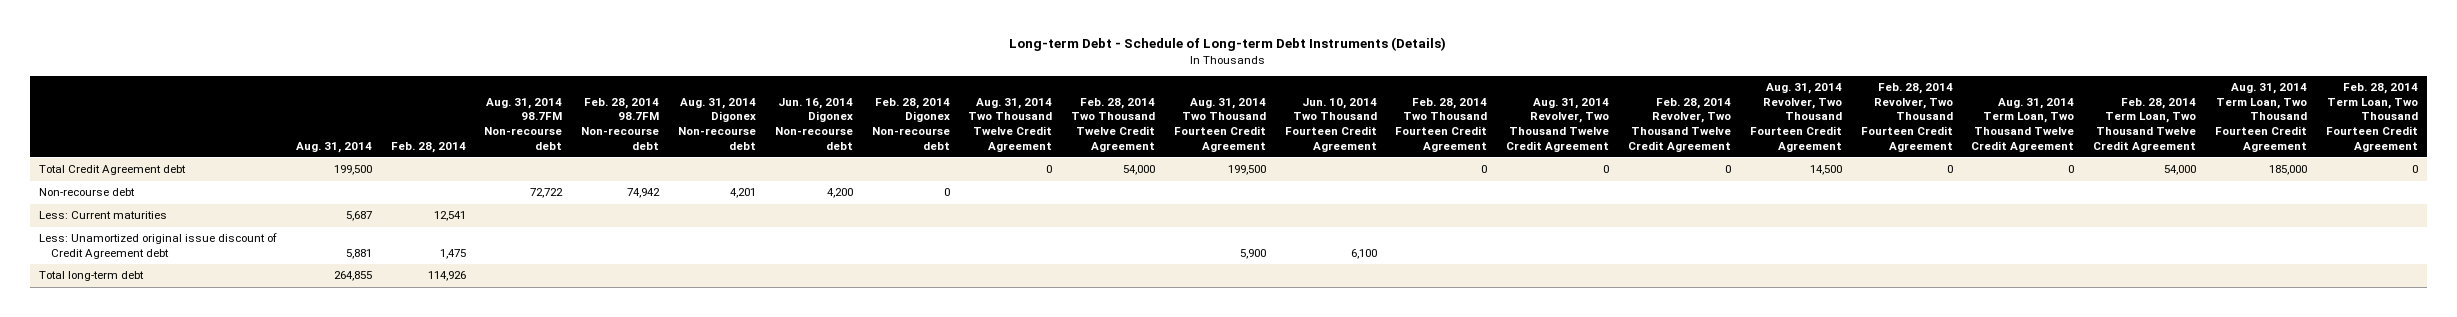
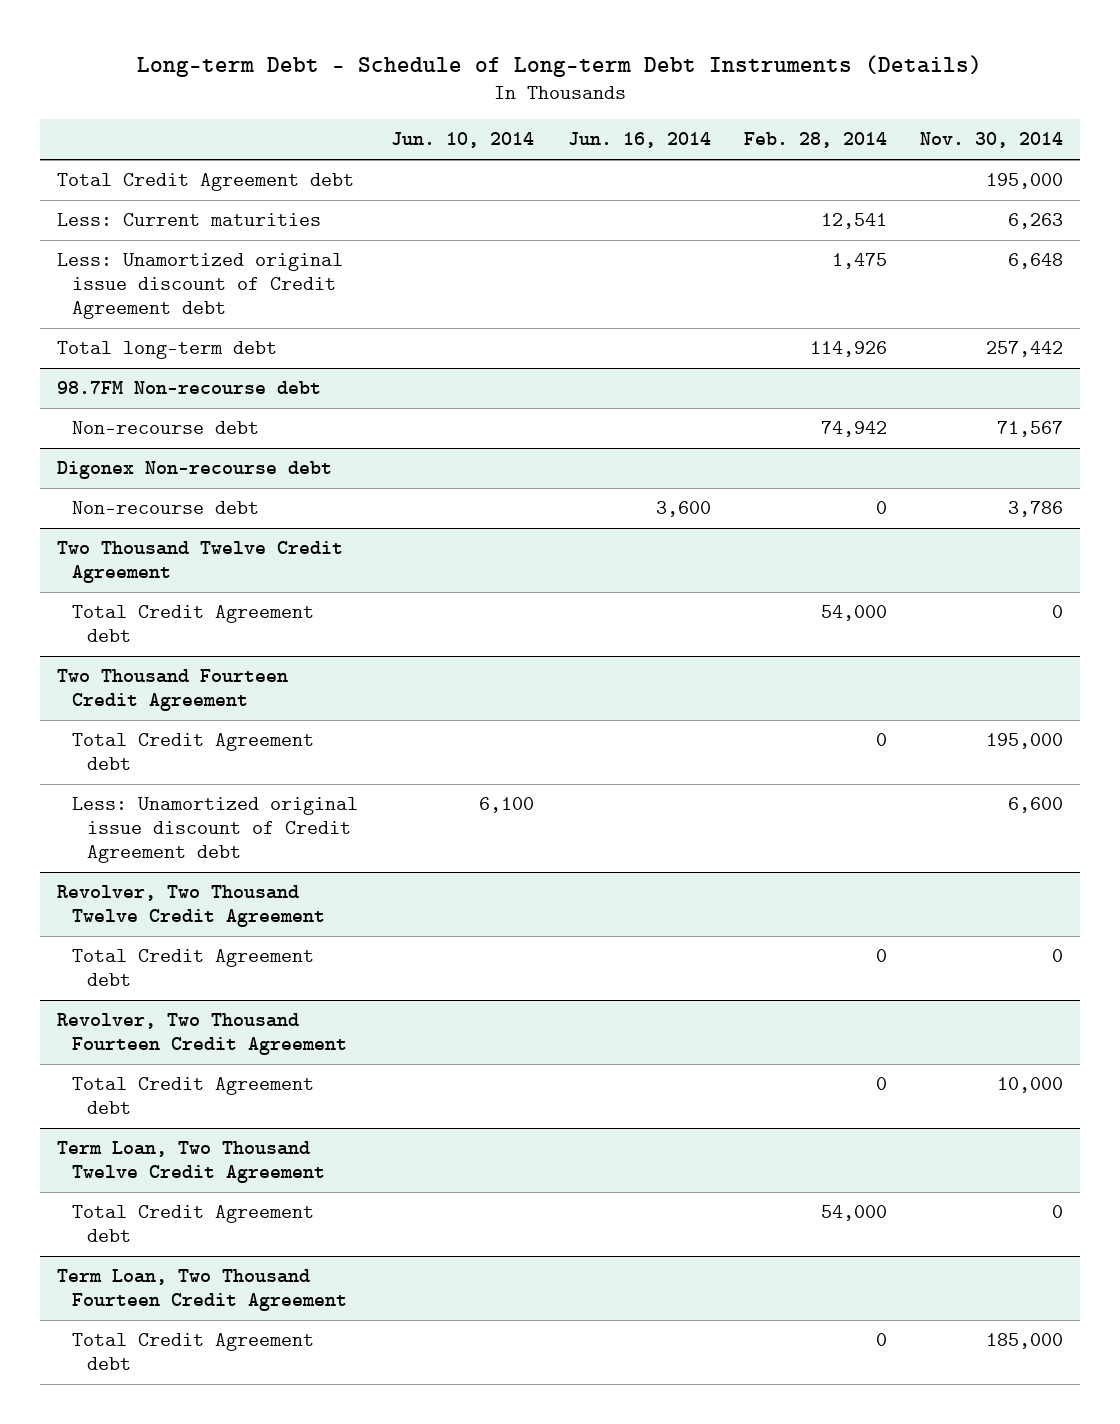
[295,141,372,153] Aug. 31, 2014 -> none
[484,97,563,150] Aug. 31, 2014 98.7FM Non-recourse debt -> none
[581,97,660,150] Feb. 28, 2014 98.7FM Non-recourse debt -> none
[678,97,757,150] Aug. 31, 2014 Digonex Non-recourse debt -> none
[774,97,853,150] Jun. 16, 2014 Digonex Non-recourse debt -> none
[871,97,950,150] Feb. 28, 2014 Digonex Non-recourse debt -> none
[968,97,1053,152] Aug. 31, 2014 Two Thousand Twelve Credit Agreement -> none
[1071,97,1156,152] Feb. 28, 2014 Two Thousand Twelve Credit Agreement -> none
[1173,97,1266,152] Aug. 31, 2014 Two Thousand Fourteen Credit Agreement -> none
[1284,97,1377,152] Jun. 10, 2014 Two Thousand Fourteen Credit Agreement -> none
[1395,97,1488,152] Feb. 28, 2014 Two Thousand Fourteen Credit Agreement -> none
[1506,97,1610,152] Aug. 31, 2014 Revolver, Two Thousand Twelve Credit Agreement -> none
[1628,97,1732,152] Feb. 28, 2014 Revolver, Two Thousand Twelve Credit Agreement -> none
[1749,83,1842,152] Aug. 31, 2014 Revolver, Two Thousand Fourteen Credit Agreement -> none
[1860,83,1953,152] Feb. 28, 2014 Revolver, Two Thousand Fourteen Credit Agreement -> none
[1971,97,2075,152] Aug. 31, 2014 Term Loan, Two Thousand Twelve Credit Agreement -> none
[2093,97,2197,152] Feb. 28, 2014 Term Loan, Two Thousand Twelve Credit Agreement -> none
[2214,83,2307,152] Aug. 31, 2014 Term Loan, Two Thousand Fourteen Credit Agreement -> none
[2325,83,2418,152] Feb. 28, 2014 Term Loan, Two Thousand Fourteen Credit Agreement -> none
none -> [391,132,535,149] Jun. 10, 2014
none -> [567,132,711,149] Jun. 16, 2014
none -> [920,132,1064,149] Nov. 30, 2014
[39,188,136,197] Non-recourse debt -> none
none -> [56,381,321,395] 98.7FM Non-recourse debt
none -> [72,421,260,435] Non-recourse debt
none -> [56,461,332,480] Digonex Non-recourse debt
none -> [72,501,260,515] Non-recourse debt
none -> [56,541,343,584] Two Thousand Twelve Credit Agreement
none -> [72,605,315,643] Total Credit Agreement debt
none -> [56,669,288,712] Two Thousand Fourteen Credit Agreement
none -> [72,733,315,771] Total Credit Agreement debt
none -> [72,797,359,864] Less: Unamortized original issue discount of Credit Agreement debt
none -> [56,885,326,928] Revolver, Two Thousand Twelve Credit Agreement
none -> [72,949,315,987] Total Credit Agreement debt
none -> [56,1013,348,1056] Revolver, Two Thousand Fourteen Credit Agreement
none -> [72,1077,315,1115] Total Credit Agreement debt
none -> [56,1141,326,1184] Term Loan, Two Thousand Twelve Credit Agreement
none -> [72,1205,315,1243] Total Credit Agreement debt
none -> [56,1269,348,1312] Term Loan, Two Thousand Fourteen Credit Agreement
none -> [72,1333,315,1371] Total Credit Agreement debt

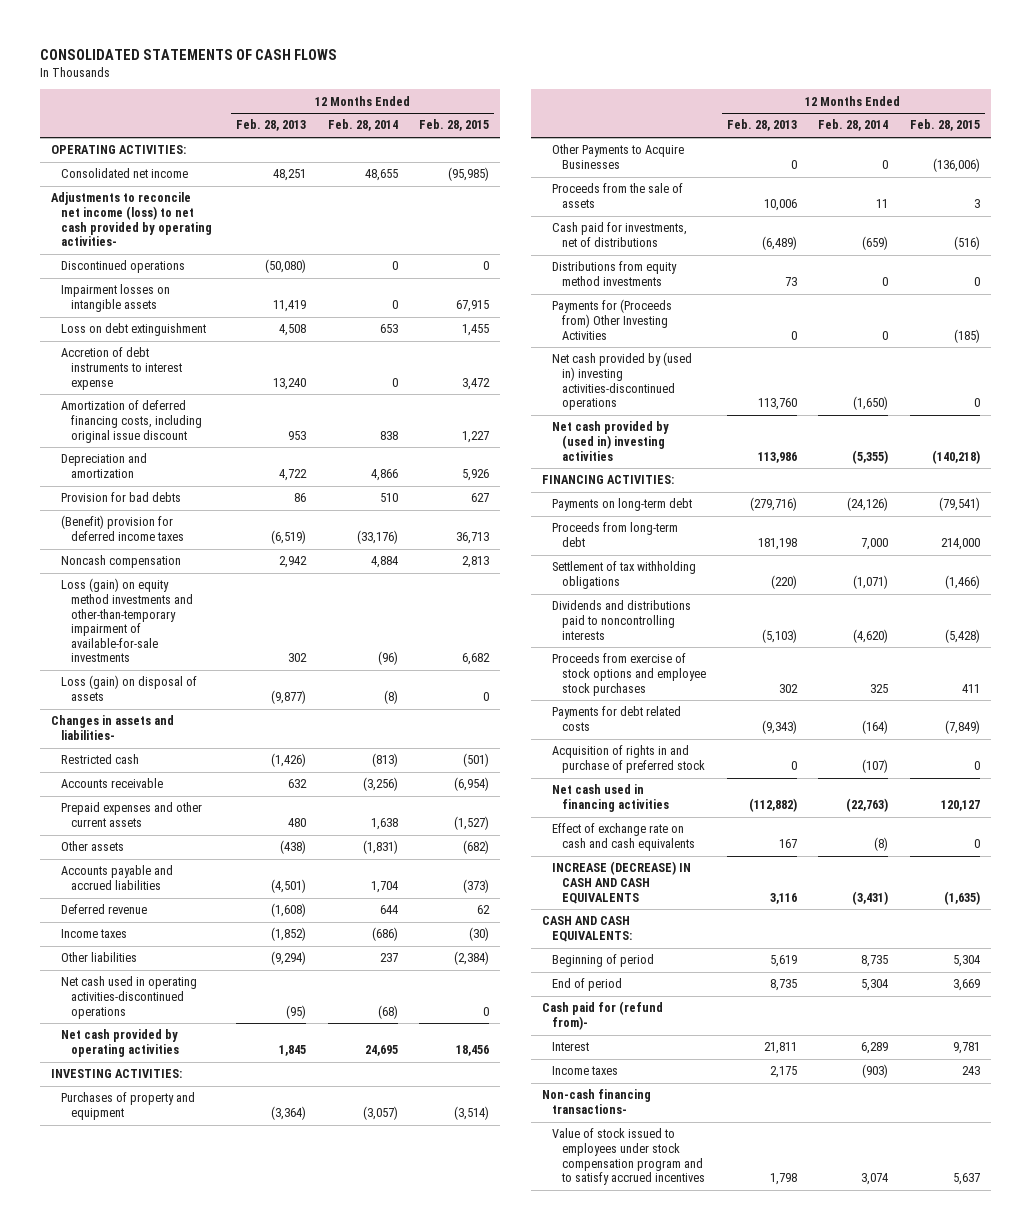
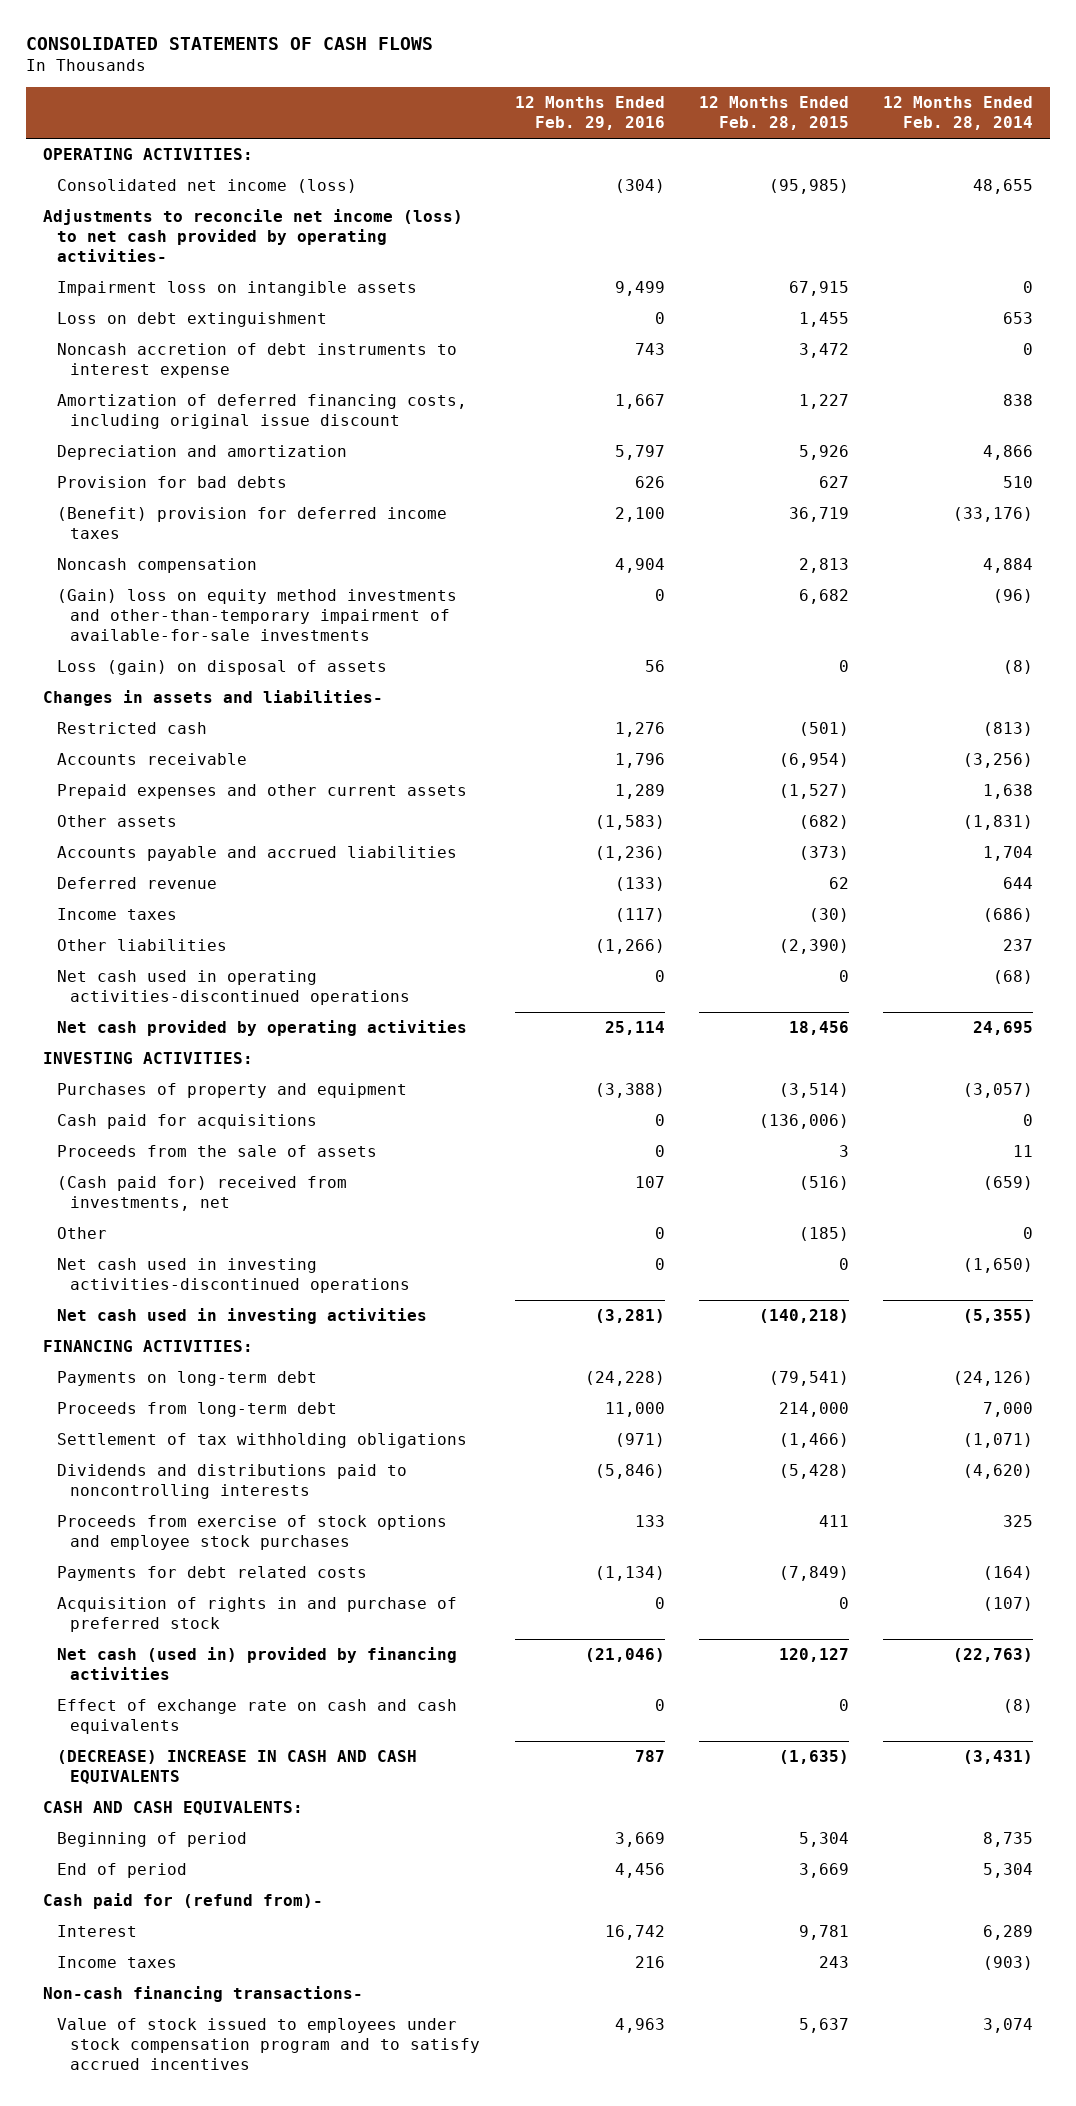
[236,119,307,132] Feb. 28, 2013 -> none
none -> [514,96,665,131] 12 Months Ended Feb. 29, 2016
[60,168,188,179] Consolidated net income -> [56,179,357,194] Consolidated net income (loss)
[60,260,185,274] Discontinued operations -> none
[60,284,170,313] Impairment losses on intangible assets -> [56,281,417,297] Impairment loss on intangible assets
[60,347,182,390] Accretion of debt instruments to interest expense -> [56,343,457,379] Noncash accretion of debt instruments to interest expense
[455,532,489,545] 36,713 -> [788,507,849,523] 36,719
[60,578,193,663] Loss (gain) on equity method investments and other-than-temporary impairment of available-for-sale investments -> [56,589,457,642] (Gain) loss on equity method investments and other-than-temporary impairment of available-for-sale investments
[453,951,489,966] (2,384) -> [778,939,849,955] (2,390)
[551,144,684,170] Other Payments to Acquire Businesses -> [56,1114,317,1130] Cash paid for acquisitions
[551,261,677,287] Distributions from equity method investments -> none
[551,222,687,248] Cash paid for investments, net of distributions -> [56,1176,347,1212] (Cash paid for) received from investments, net
[551,299,672,340] Payments for (Proceeds from) Other Investing Activities -> [56,1227,107,1240] Other
[551,352,692,411] Net cash provided by (used in) investing activities-discontinued operations -> [56,1258,411,1294] Net cash used in investing activities-discontinued operations
[551,421,669,461] Net cash provided by (used in) investing activities -> [56,1308,427,1325] Net cash used in investing activities
[551,784,669,813] Net cash used in financing activities -> [56,1647,457,1681] Net cash (used in) provided by financing activities
[551,861,691,904] INCREASE (DECREASE) IN CASH AND CASH EQUIVALENTS -> [56,1750,417,1785] (DECREASE) INCREASE IN CASH AND CASH EQUIVALENTS

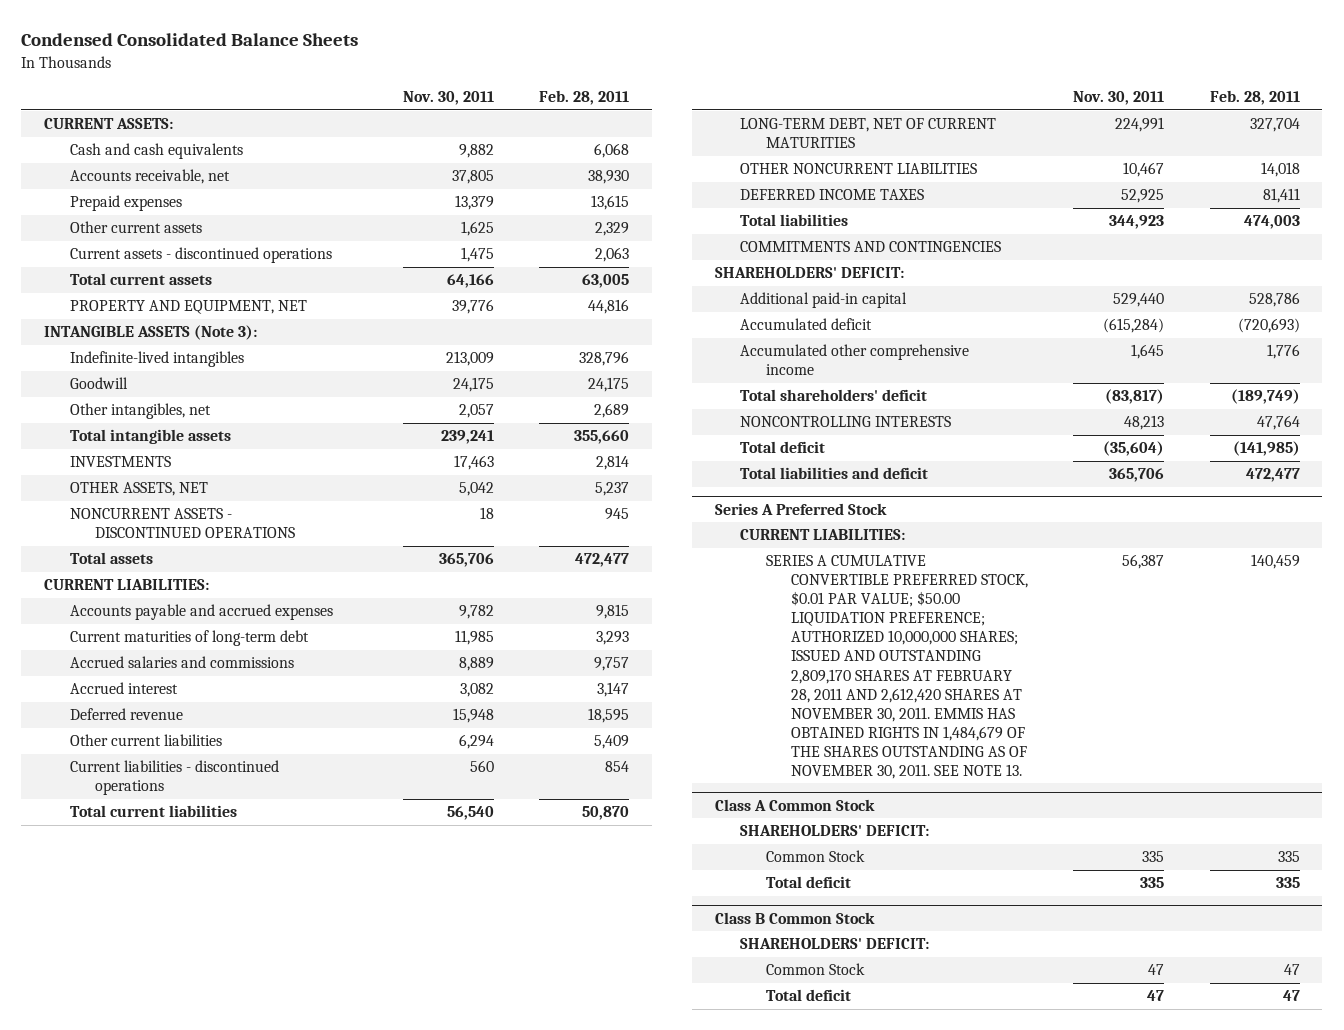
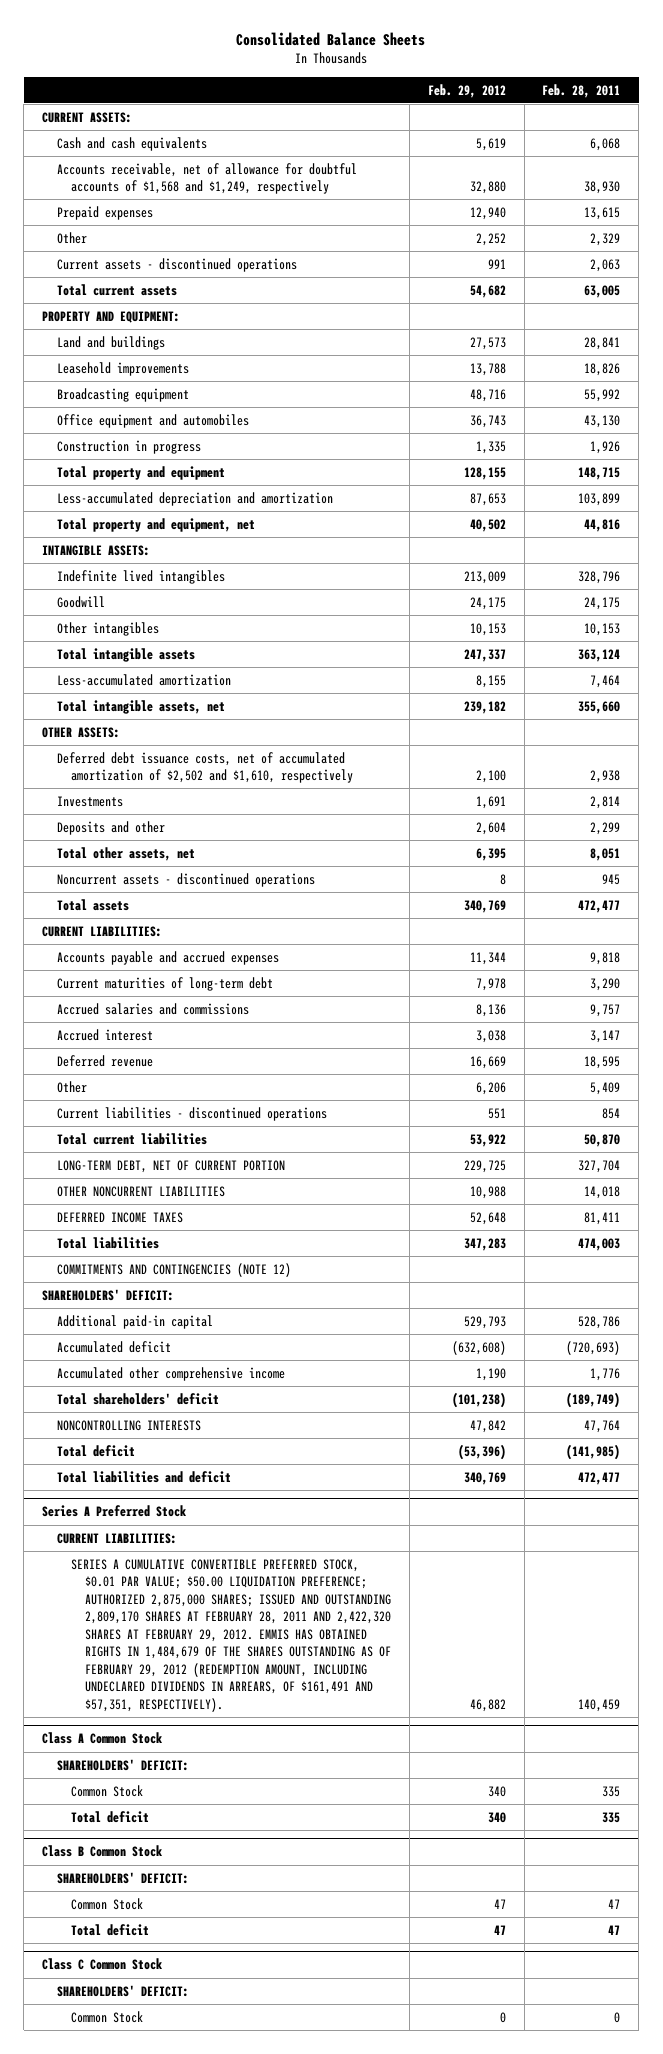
[21,33,359,47] Condensed Consolidated Balance Sheets -> [236,31,426,46] Consolidated Balance Sheets
[402,91,494,106] Nov. 30, 2011 -> none
none -> [427,83,506,98] Feb. 29, 2012
[69,169,230,185] Accounts receivable, net -> [56,162,357,195] Accounts receivable, net of allowance for doubtful accounts of $1,568 and $1,249, respectively
[69,221,202,234] Other current assets -> [56,231,87,244] Other
none -> [42,310,181,323] PROPERTY AND EQUIPMENT:
none -> [56,335,165,350] Land and buildings
none -> [56,361,189,376] Leasehold improvements
none -> [56,387,189,402] Broadcasting equipment
none -> [56,413,249,428] Office equipment and automobiles
none -> [56,439,201,454] Construction in progress
none -> [56,465,225,480] Total property and equipment
none -> [56,491,333,506] Less-accumulated depreciation and amortization
[69,300,307,315] PROPERTY AND EQUIPMENT, NET -> [56,517,255,532] Total property and equipment, net
[44,325,258,341] INTANGIBLE ASSETS (Note 3): -> [42,544,151,556] INTANGIBLE ASSETS:
[69,351,244,368] Indefinite-lived intangibles -> [56,569,225,584] Indefinite lived intangibles
[69,403,211,420] Other intangibles, net -> [56,621,159,636] Other intangibles
[594,403,630,419] 2,689 -> [584,622,621,636] 10,153
[574,430,630,445] 355,660 -> [578,648,621,662] 363,124
none -> [56,673,231,686] Less-accumulated amortization
none -> [56,699,225,714] Total intangible assets, net
none -> [42,726,121,738] OTHER ASSETS:
none -> [56,751,354,784] Deferred debt issuance costs, net of accumulated amortization of $2,502 and $1,610, respectively
[69,456,171,468] INVESTMENTS -> [56,795,123,807] Investments
none -> [56,820,165,835] Deposits and other
[69,482,208,497] OTHER ASSETS, NET -> [56,846,195,861] Total other assets, net
[595,482,630,497] 5,237 -> [590,847,621,861] 8,051
[69,508,296,539] NONCURRENT ASSETS - DISCONTINUED OPERATIONS -> [56,872,315,887] Noncurrent assets - discontinued operations
[596,604,630,620] 9,815 -> [590,951,621,965] 9,818
[596,631,630,646] 3,293 -> [590,977,621,991] 3,290
[69,734,222,747] Other current liabilities -> [56,1080,87,1093] Other
[740,118,997,149] LONG-TERM DEBT, NET OF CURRENT MATURITIES -> [56,1159,285,1173] LONG-TERM DEBT, NET OF CURRENT PORTION
[740,241,1002,253] COMMITMENTS AND CONTINGENCIES -> [56,1262,291,1277] COMMITMENTS AND CONTINGENCIES (NOTE 12)
[765,555,1029,779] SERIES A CUMULATIVE CONVERTIBLE PREFERRED STOCK, $0.01 PAR VALUE; $50.00 LIQUIDATION PREFERENCE; AUTHORIZED 10,000,000 SHARES; ISSUED AND OUTSTANDING 2,809,170 SHARES AT FEBRUARY 28, 2011 AND 2,612,420 SHARES AT NOVEMBER 30, 2011. EMMIS HAS OBTAINED RIGHTS IN 1,484,679 OF THE SHARES OUTSTANDING AS OF NOVEMBER 30, 2011. SEE NOTE 13. -> [71,1558,392,1712] SERIES A CUMULATIVE CONVERTIBLE PREFERRED STOCK, $0.01 PAR VALUE; $50.00 LIQUIDATION PREFERENCE; AUTHORIZED 2,875,000 SHARES; ISSUED AND OUTSTANDING 2,809,170 SHARES AT FEBRUARY 28, 2011 AND 2,422,320 SHARES AT FEBRUARY 29, 2012. EMMIS HAS OBTAINED RIGHTS IN 1,484,679 OF THE SHARES OUTSTANDING AS OF FEBRUARY 29, 2012 (REDEMPTION AMOUNT, INCLUDING UNDECLARED DIVIDENDS IN ARREARS, OF $161,491 AND $57,351, RESPECTIVELY).
none -> [42,1958,163,1971] Class C Common Stock
none -> [56,1984,189,1997] SHAREHOLDERS' DEFICIT:
none -> [71,2010,144,2023] Common Stock

